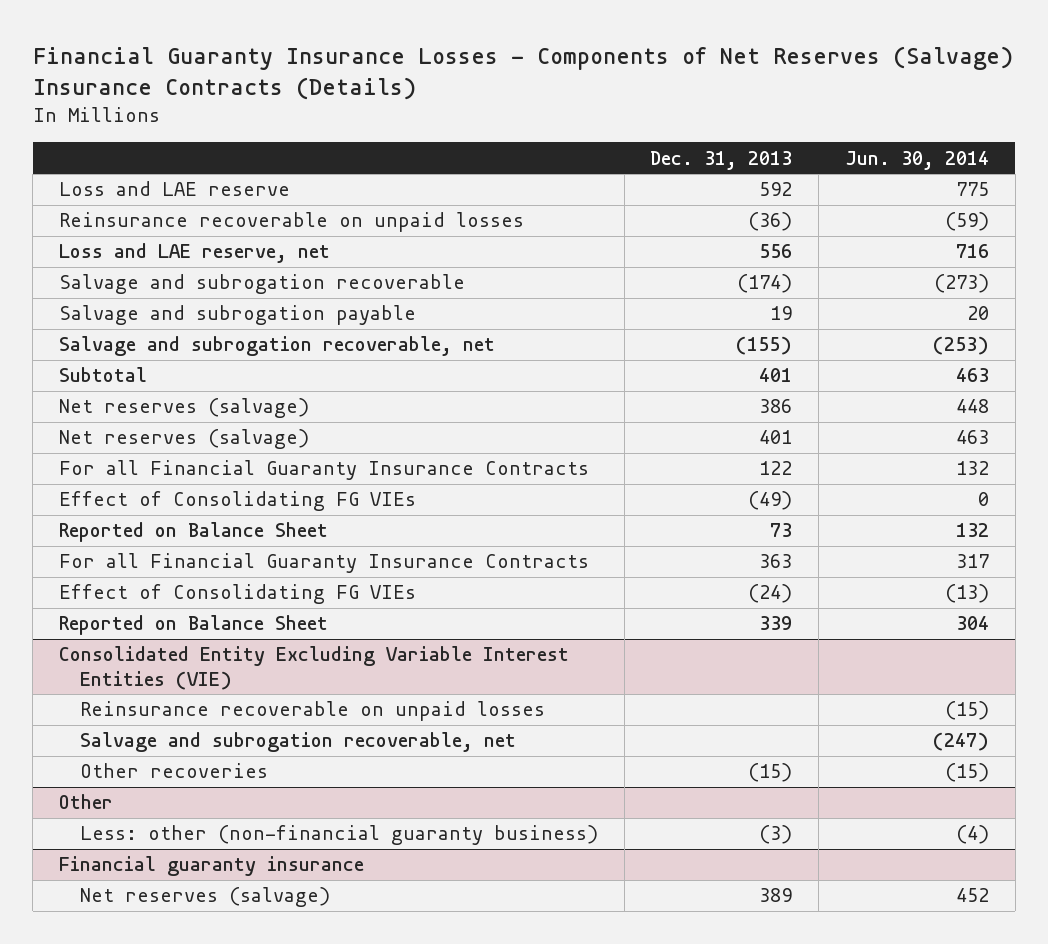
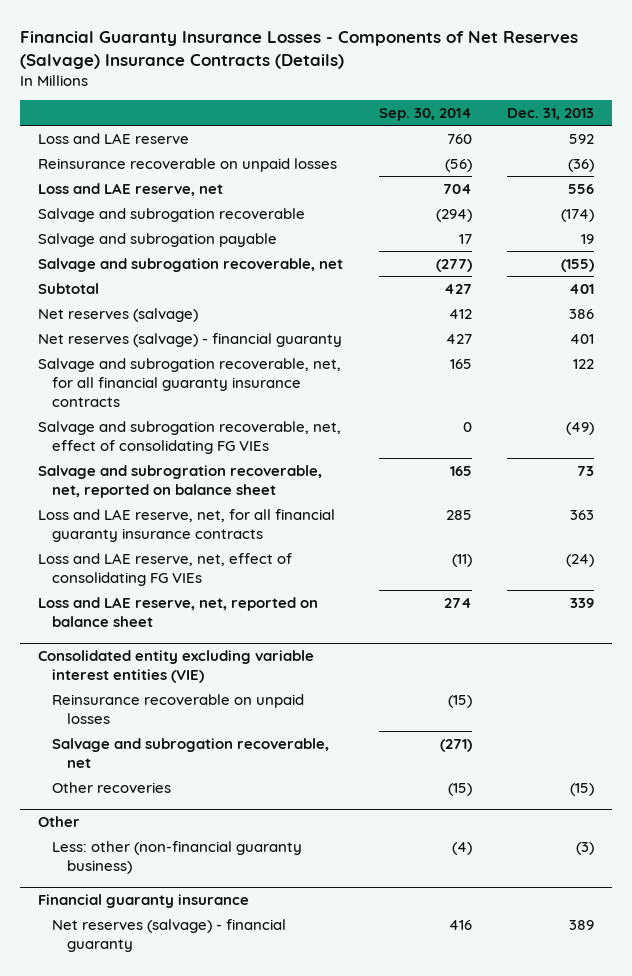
[844,150,989,170] Jun. 30, 2014 -> none
none -> [378,108,472,122] Sep. 30, 2014
[59,429,310,450] Net reserves (salvage) -> [37,332,342,347] Net reserves (salvage) - financial guaranty
[59,460,590,481] For all Financial Guaranty Insurance Contracts -> [37,357,341,407] Salvage and subrogation recoverable, net, for all financial guaranty insurance contracts
[59,491,417,512] Effect of Consolidating FG VIEs -> [37,420,341,454] Salvage and subrogation recoverable, net, effect of consolidating FG VIEs
[59,522,329,543] Reported on Balance Sheet -> [37,464,322,498] Salvage and subrogration recoverable, net, reported on balance sheet
[59,553,590,574] For all Financial Guaranty Insurance Contracts -> [37,508,335,542] Loss and LAE reserve, net, for all financial guaranty insurance contracts
[59,584,417,605] Effect of Consolidating FG VIEs -> [37,552,292,586] Loss and LAE reserve, net, effect of consolidating FG VIEs
[59,615,329,636] Reported on Balance Sheet -> [37,596,318,627] Loss and LAE reserve, net, reported on balance sheet
[59,646,570,690] Consolidated Entity Excluding Variable Interest Entities (VIE) -> [37,650,314,684] Consolidated entity excluding variable interest entities (VIE)
[79,887,330,908] Net reserves (salvage) -> [52,918,287,952] Net reserves (salvage) - financial guaranty

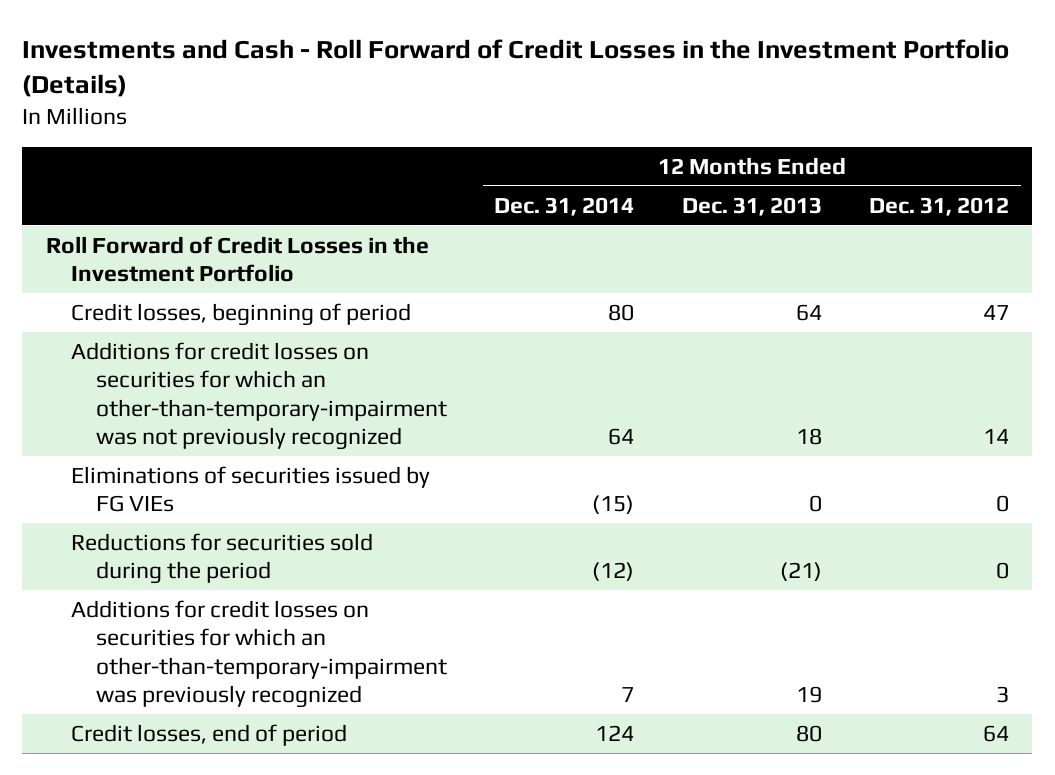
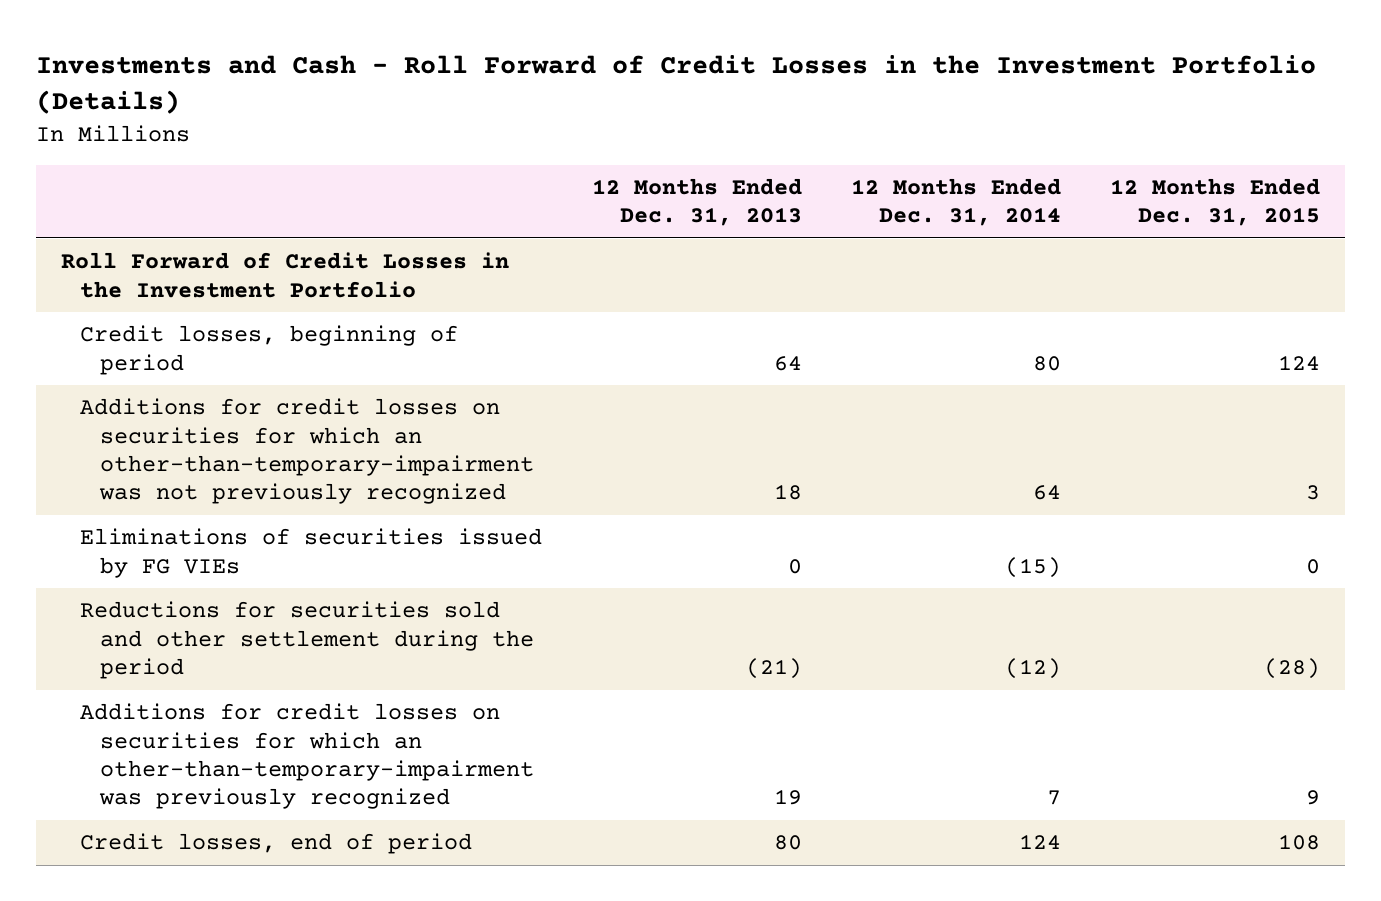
[868,196,1009,216] Dec. 31, 2012 -> none
none -> [1110,177,1321,227] 12 Months Ended Dec. 31, 2015
[71,532,374,585] Reductions for securities sold during the period -> [80,601,534,679] Reductions for securities sold and other settlement during the period

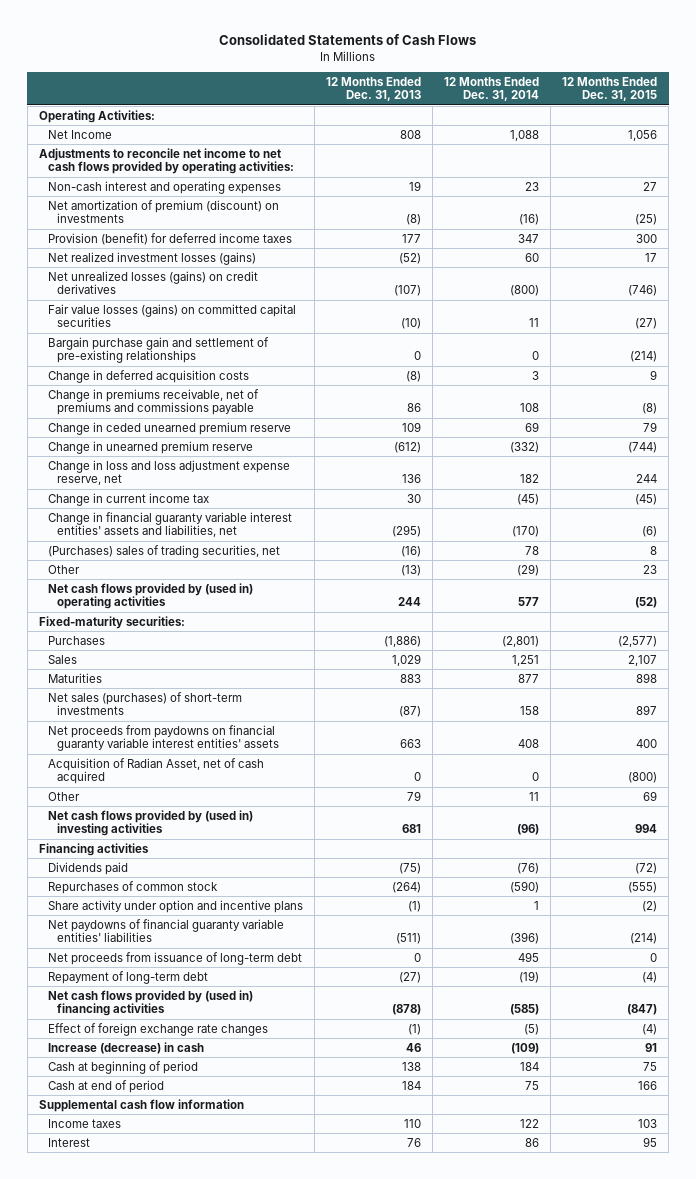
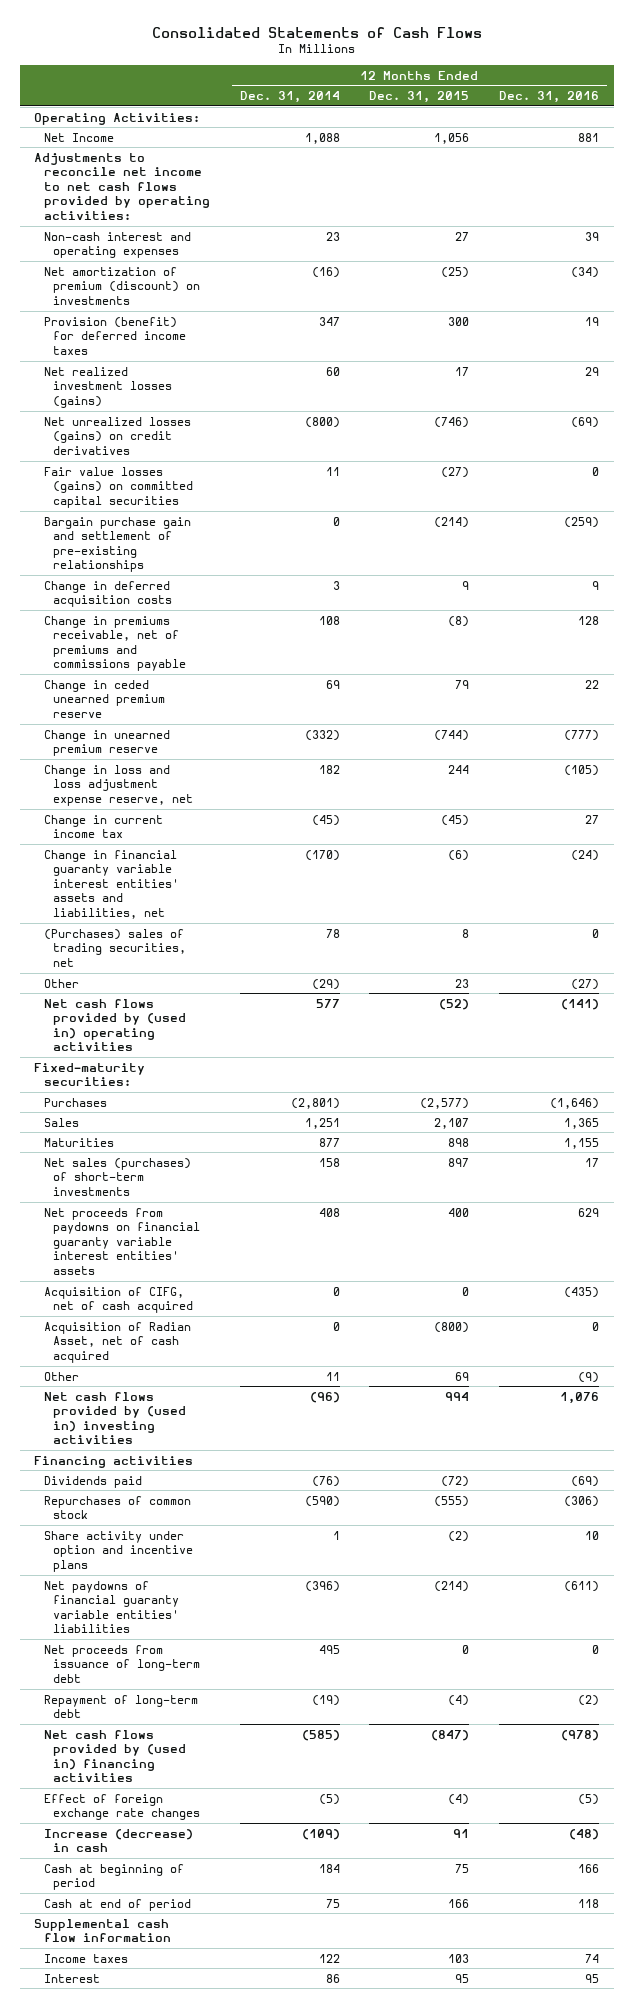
[326,76,422,102] 12 Months Ended Dec. 31, 2013 -> none
none -> [499,91,600,104] Dec. 31, 2016
none -> [43,1286,194,1314] Acquisition of CIFG, net of cash acquired

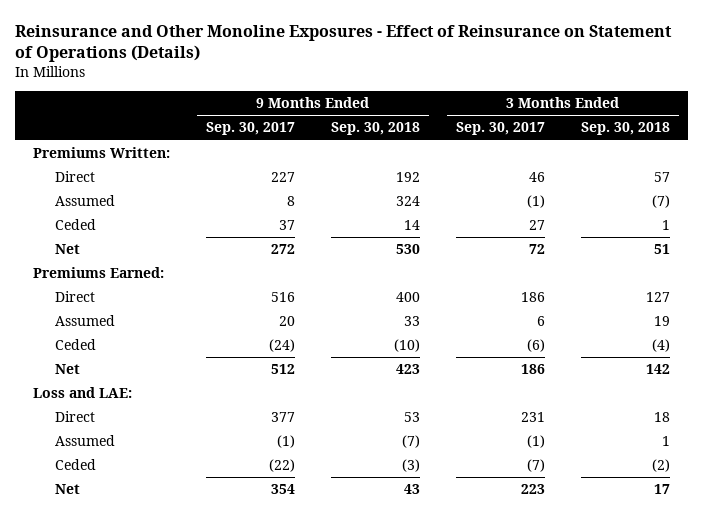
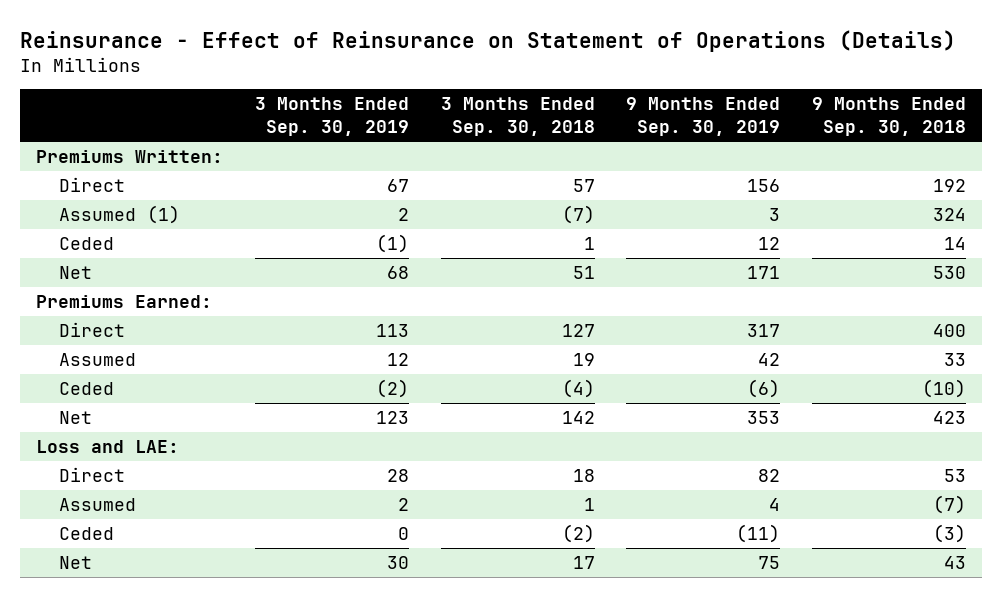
[15,24,673,63] Reinsurance and Other Monoline Exposures - Effect of Reinsurance on Statement of Operations (Details) -> [20,29,957,52] Reinsurance - Effect of Reinsurance on Statement of Operations (Details)
[206,122,296,136] Sep. 30, 2017 -> none
[456,122,546,136] Sep. 30, 2017 -> none
none -> [254,97,409,137] 3 Months Ended Sep. 30, 2019
none -> [626,97,781,137] 9 Months Ended Sep. 30, 2019
[54,195,115,207] Assumed -> [59,204,181,224] Assumed (1)

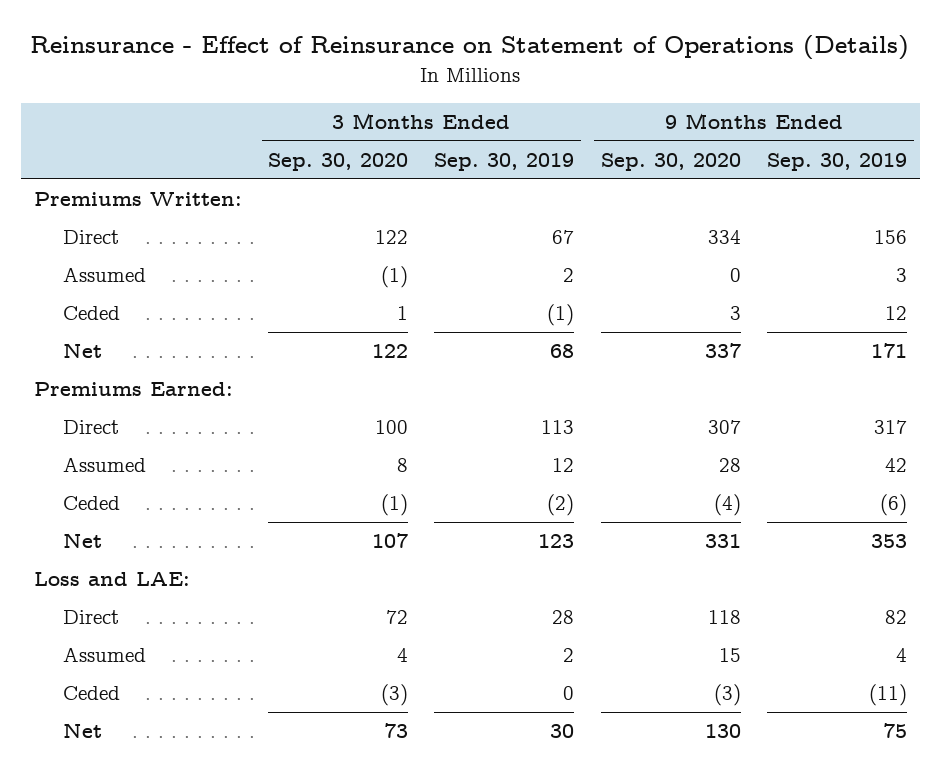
[440,97,595,137] 3 Months Ended Sep. 30, 2018 -> none
[812,97,967,137] 9 Months Ended Sep. 30, 2018 -> none
none -> [268,152,409,171] Sep. 30, 2020
none -> [600,152,741,171] Sep. 30, 2020
[59,204,181,224] Assumed (1) -> [62,267,146,283] Assumed

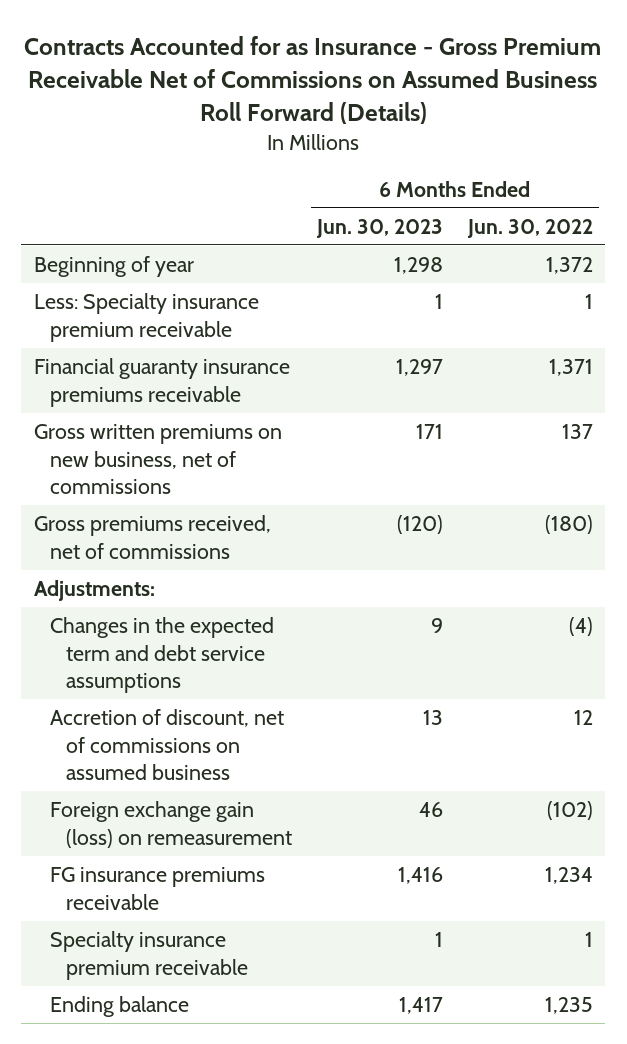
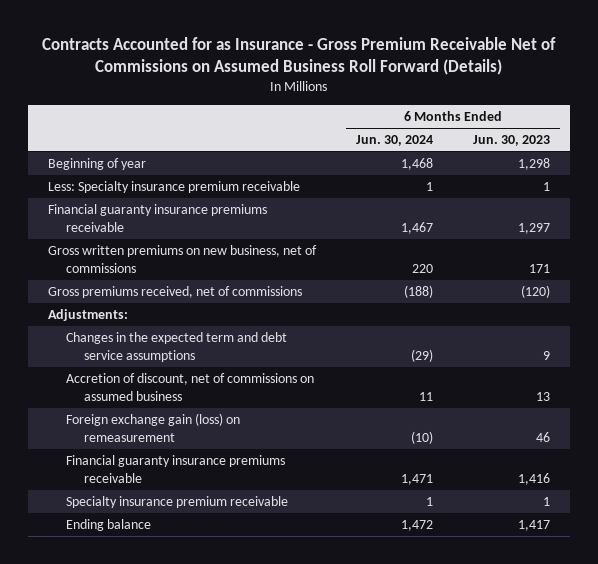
[466,218,593,238] Jun. 30, 2022 -> none
none -> [356,135,434,147] Jun. 30, 2024
[50,866,266,910] FG insurance premiums receivable -> [65,455,285,484] Financial guaranty insurance premiums receivable

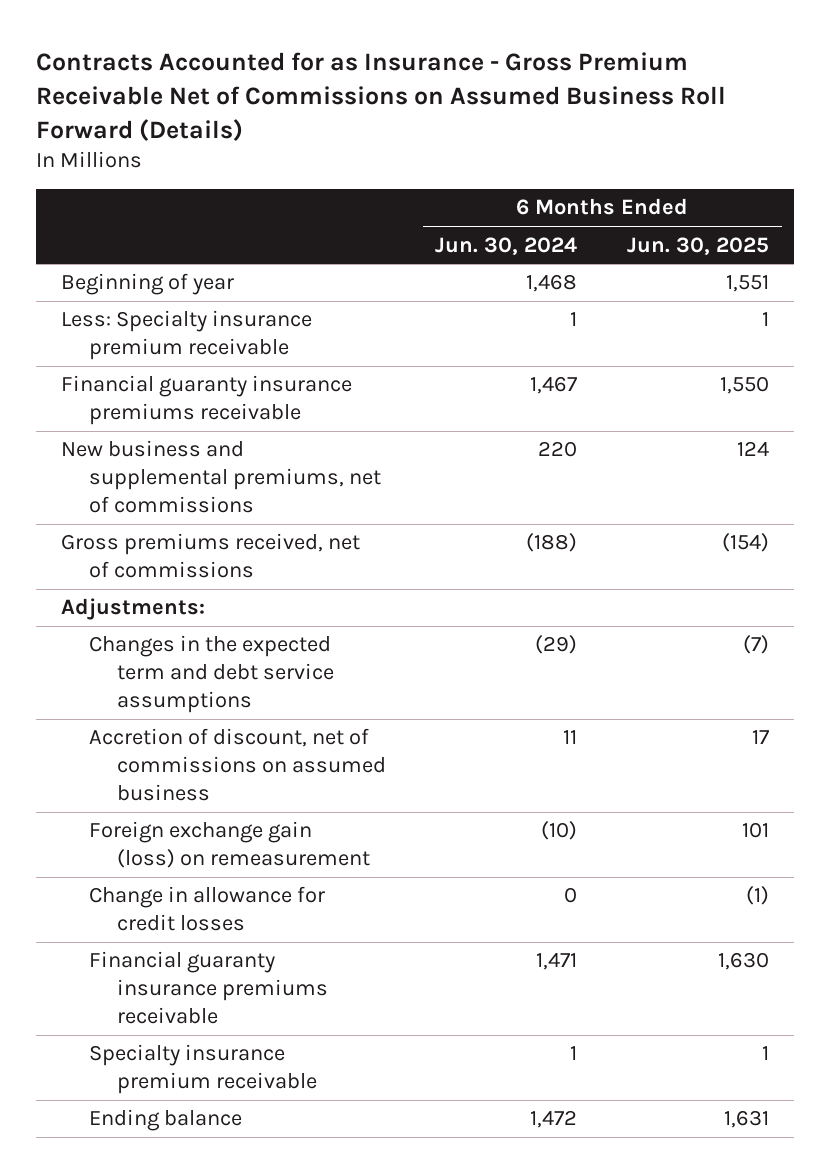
[473,135,551,147] Jun. 30, 2023 -> none
none -> [627,236,770,255] Jun. 30, 2025
[47,245,317,274] Gross written premiums on new business, net of commissions -> [60,440,381,514] New business and supplemental premiums, net of commissions
none -> [88,886,325,932] Change in allowance for credit losses

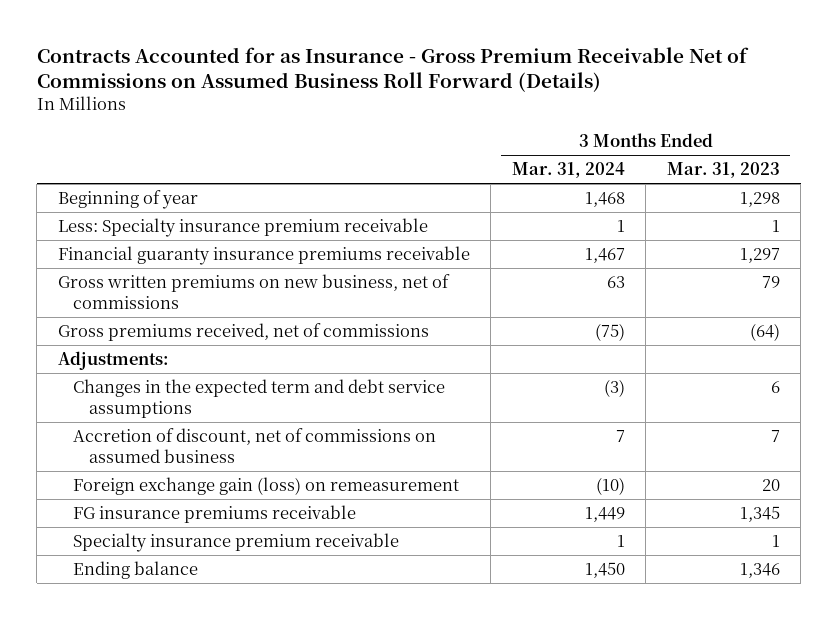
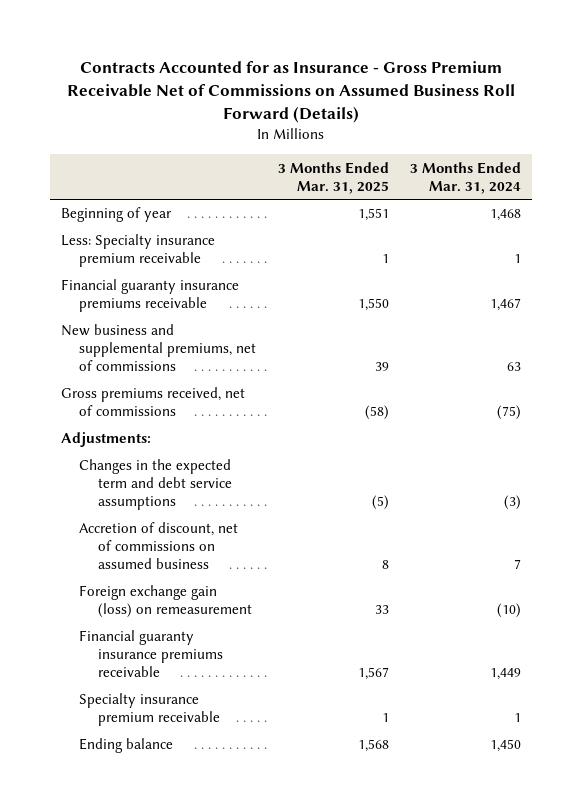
[666,162,780,179] Mar. 31, 2023 -> none
none -> [277,161,389,194] 3 Months Ended Mar. 31, 2025
[57,274,450,309] Gross written premiums on new business, net of commissions -> [60,324,257,372] New business and supplemental premiums, net of commissions
[73,505,357,524] FG insurance premiums receivable -> [79,630,223,678] Financial guaranty insurance premiums receivable

